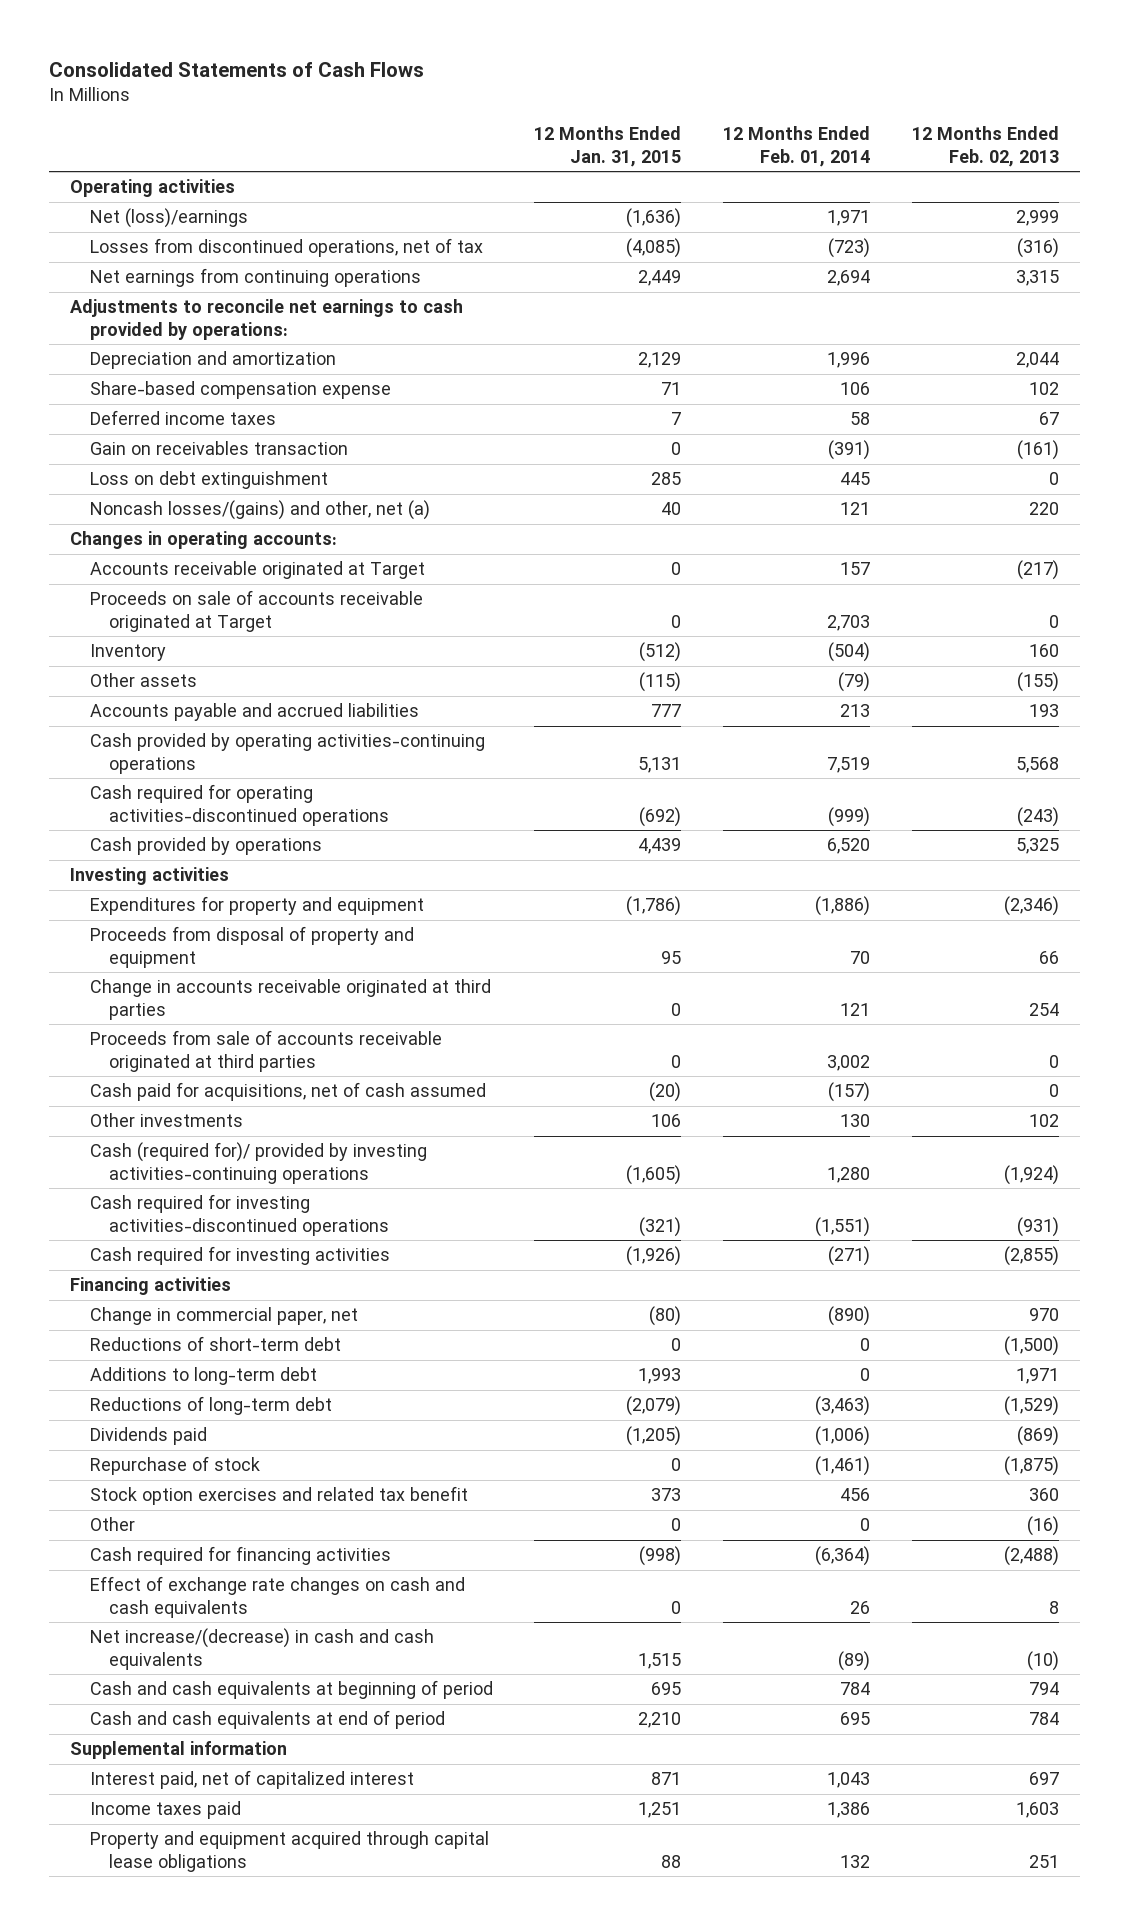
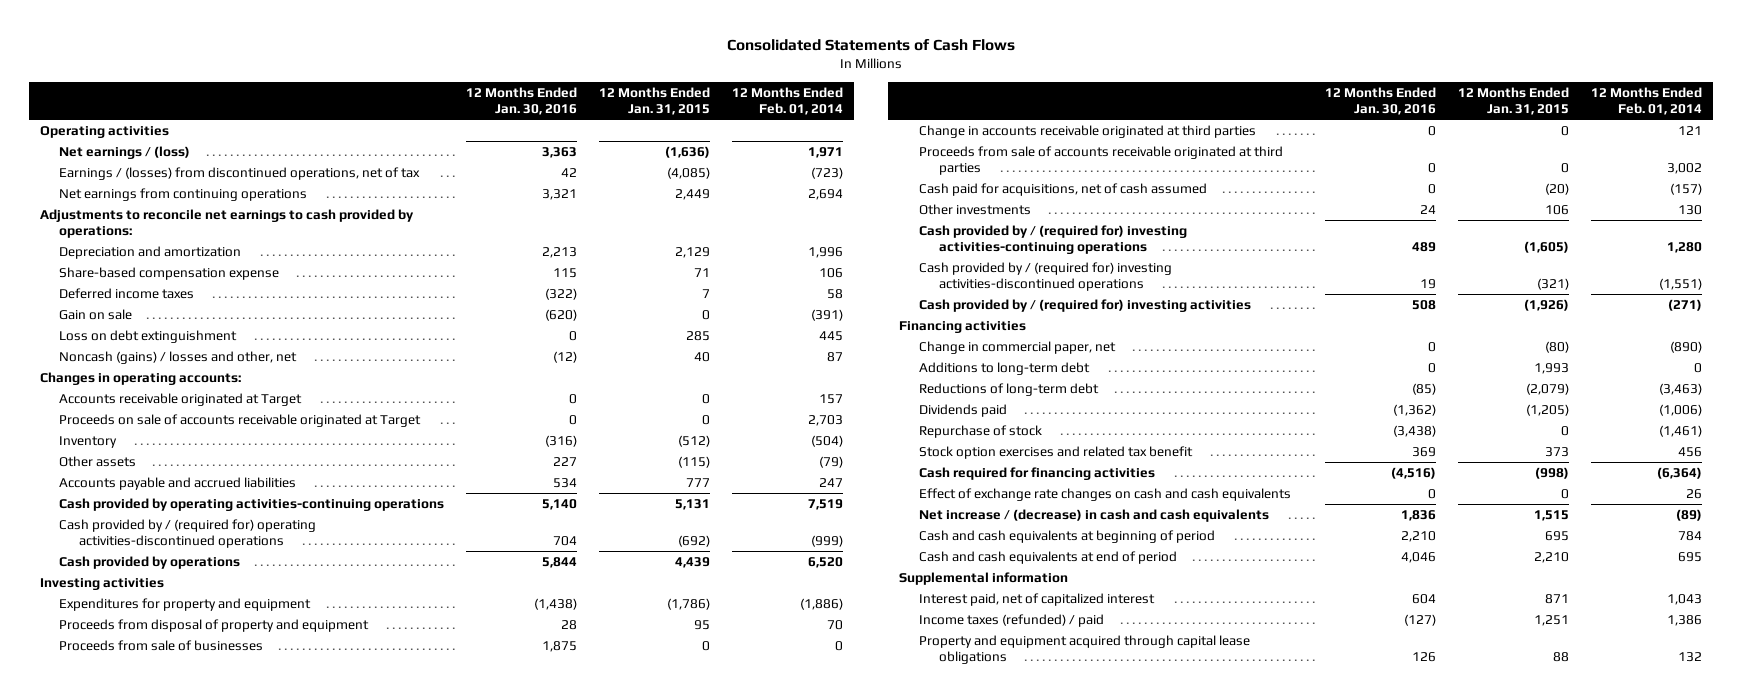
[911,125,1059,167] 12 Months Ended Feb. 02, 2013 -> none
none -> [466,86,578,116] 12 Months Ended Jan. 30, 2016
[89,208,248,229] Net (loss)/earnings -> [59,145,191,159] Net earnings / (loss)
[89,238,483,258] Losses from discontinued operations, net of tax -> [59,166,421,180] Earnings / (losses) from discontinued operations, net of tax
[89,441,348,456] Gain on receivables transaction -> [59,308,133,320] Gain on sale
[89,500,430,521] Noncash losses/(gains) and other, net (a) -> [59,350,298,364] Noncash (gains) / losses and other, net
[840,502,871,516] 121 -> [826,351,843,362] 87
[840,704,871,718] 213 -> [818,477,843,487] 247
[89,784,390,826] Cash required for operating activities-discontinued operations -> [59,518,317,549] Cash provided by / (required for) operating activities-discontinued operations
none -> [59,639,264,651] Proceeds from sale of businesses
[89,1142,427,1184] Cash (required for)/ provided by investing activities-continuing operations -> [918,224,1187,255] Cash provided by / (required for) investing activities-continuing operations
[89,1194,390,1236] Cash required for investing activities-discontinued operations -> [918,261,1172,292] Cash provided by / (required for) investing activities-discontinued operations
[89,1246,390,1266] Cash required for investing activities -> [918,298,1251,312] Cash provided by / (required for) investing activities
[89,1336,341,1352] Reductions of short-term debt -> none
[89,1517,135,1532] Other -> none
[89,1628,434,1670] Net increase/(decrease) in cash and cash equivalents -> [918,508,1269,522] Net increase / (decrease) in cash and cash equivalents
[89,1801,241,1820] Income taxes paid -> [918,613,1104,627] Income taxes (refunded) / paid

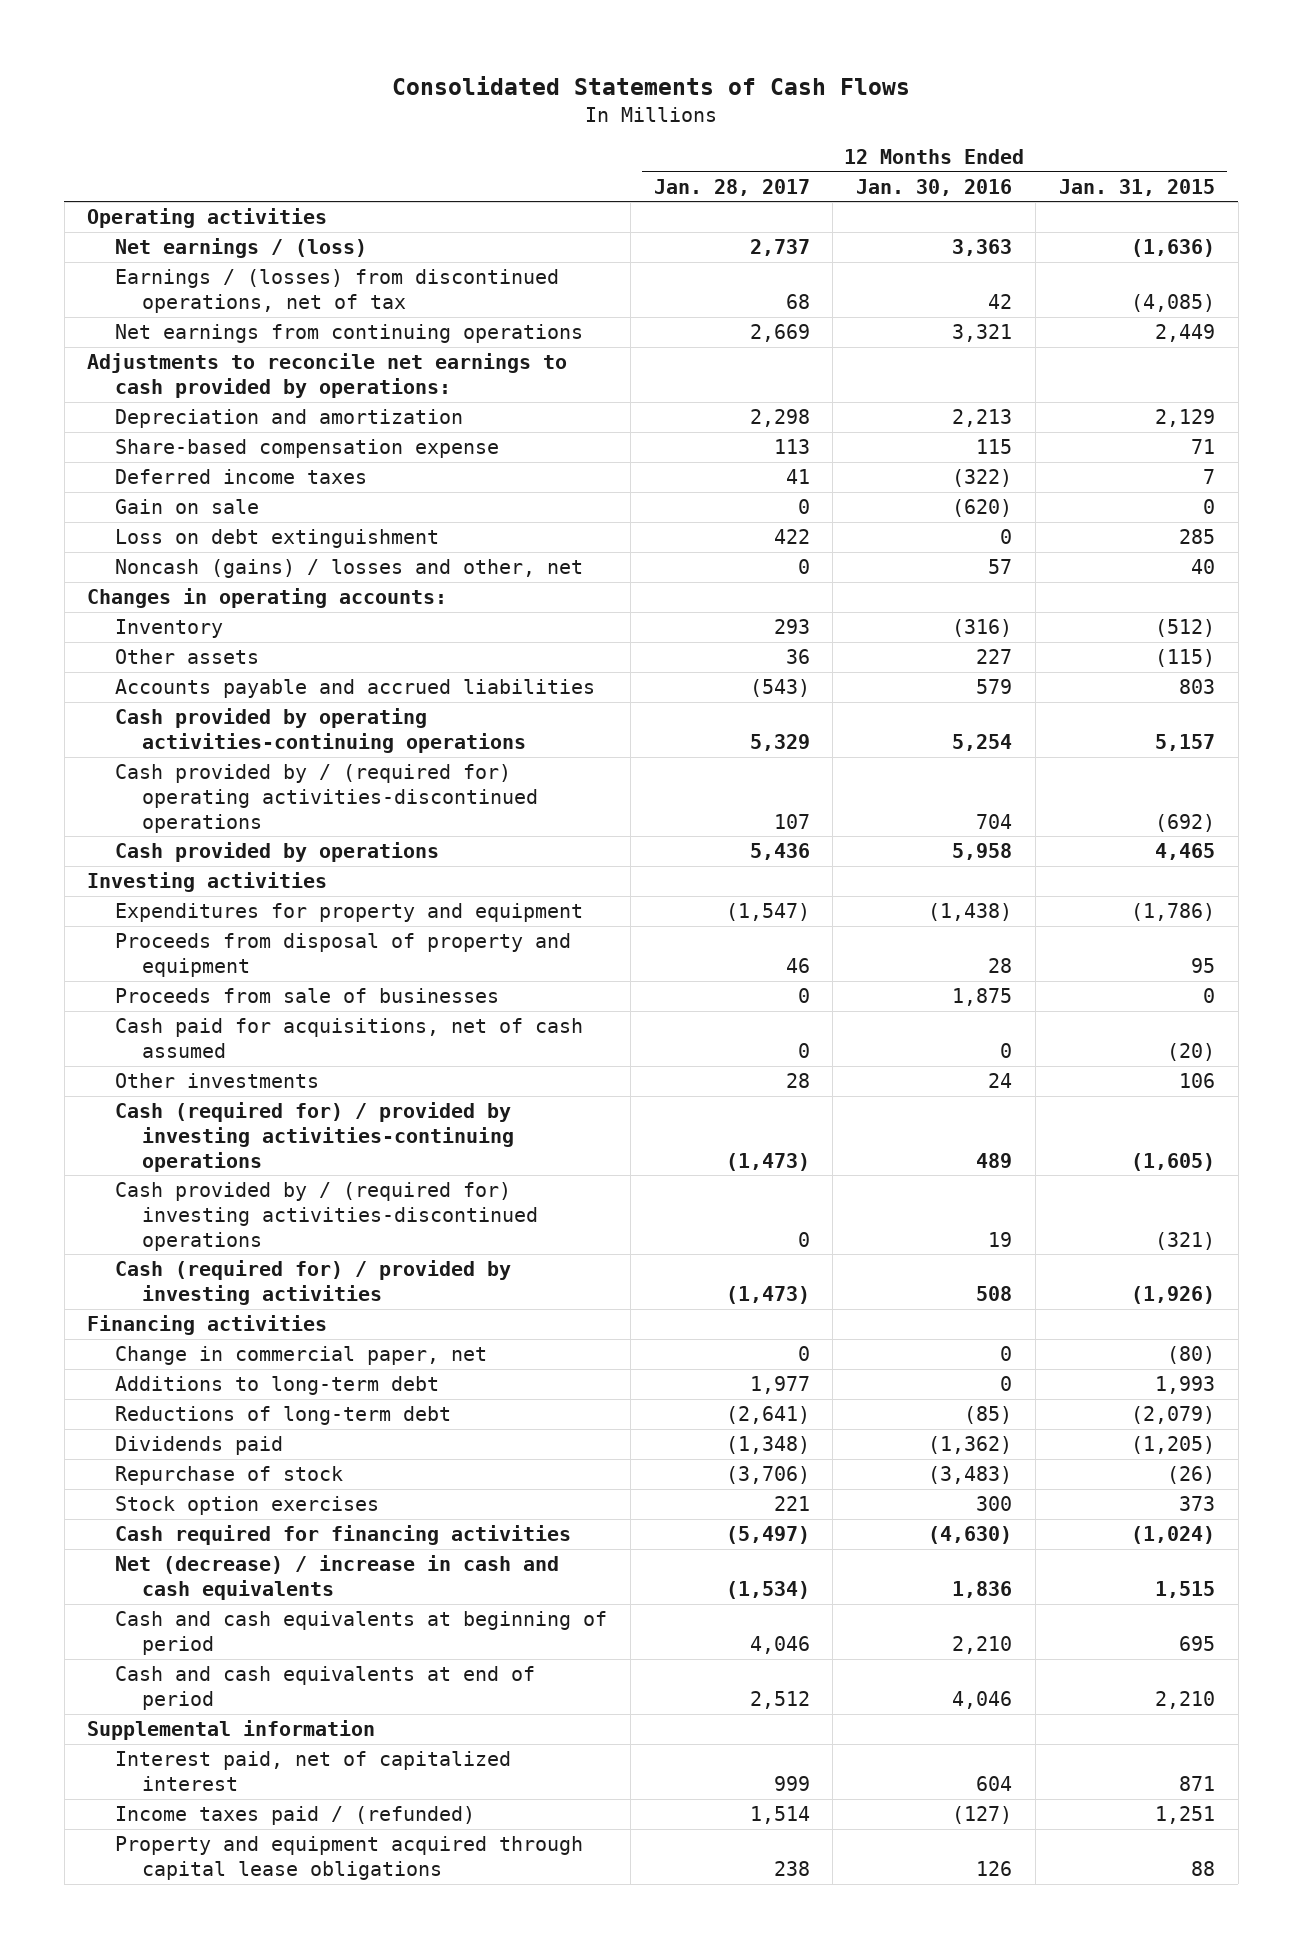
[731,86,843,116] 12 Months Ended Feb. 01, 2014 -> none
none -> [653,178,810,196] Jan. 28, 2017
[553,350,578,363] (12) -> [988,559,1013,575] 57
[59,392,303,406] Accounts receivable originated at Target -> none
[59,413,422,427] Proceeds on sale of accounts receivable originated at Target -> none
[553,477,578,488] 534 -> [976,679,1013,695] 579
[686,477,711,487] 777 -> [1179,679,1216,695] 803
[542,498,578,510] 5,140 -> [952,733,1013,751] 5,254
[675,498,711,510] 5,131 -> [1155,733,1216,751] 5,157
[542,556,578,568] 5,844 -> [952,843,1013,861] 5,958
[675,556,711,568] 4,439 -> [1155,843,1216,861] 4,465
[918,124,1256,138] Change in accounts receivable originated at third parties -> none
[918,145,1283,176] Proceeds from sale of accounts receivable originated at third parties -> none
[918,224,1187,255] Cash provided by / (required for) investing activities-continuing operations -> [114,1102,515,1172] Cash (required for) / provided by investing activities-continuing operations
[918,298,1251,312] Cash provided by / (required for) investing activities -> [114,1260,511,1305] Cash (required for) / provided by investing activities
[918,487,1291,501] Effect of exchange rate changes on cash and cash equivalents -> none
[1393,424,1437,437] (3,438) -> [928,1466,1013,1485] (3,483)
[1561,425,1570,436] 0 -> [1167,1466,1216,1485] (26)
[918,445,1193,459] Stock option exercises and related tax benefit -> [114,1496,379,1516] Stock option exercises
[1412,446,1437,457] 369 -> [976,1496,1013,1512] 300
[1391,466,1437,479] (4,516) -> [928,1526,1013,1545] (4,630)
[1535,466,1570,479] (998) -> [1131,1526,1216,1545] (1,024)
[918,508,1269,522] Net increase / (decrease) in cash and cash equivalents -> [114,1555,559,1600] Net (decrease) / increase in cash and cash equivalents
[918,613,1104,627] Income taxes (refunded) / paid -> [114,1806,475,1826] Income taxes paid / (refunded)

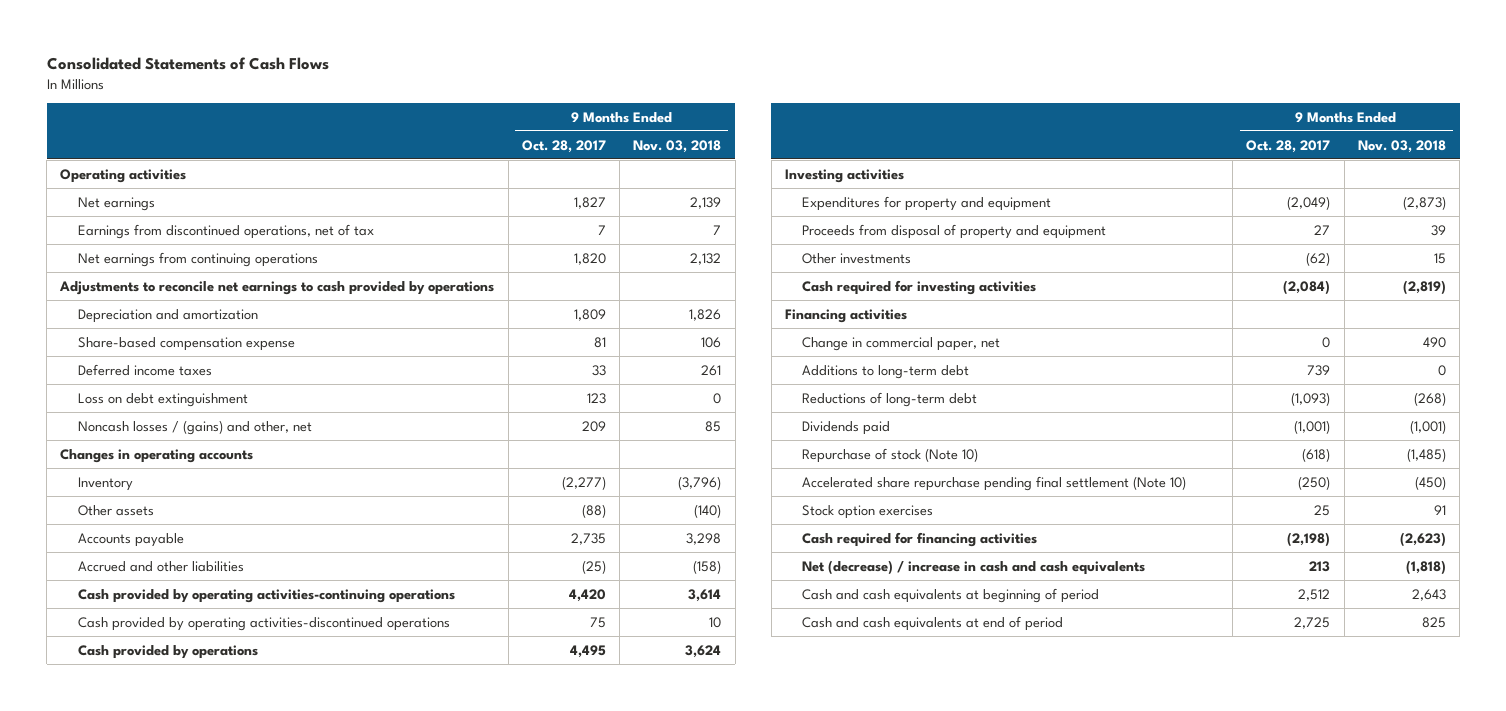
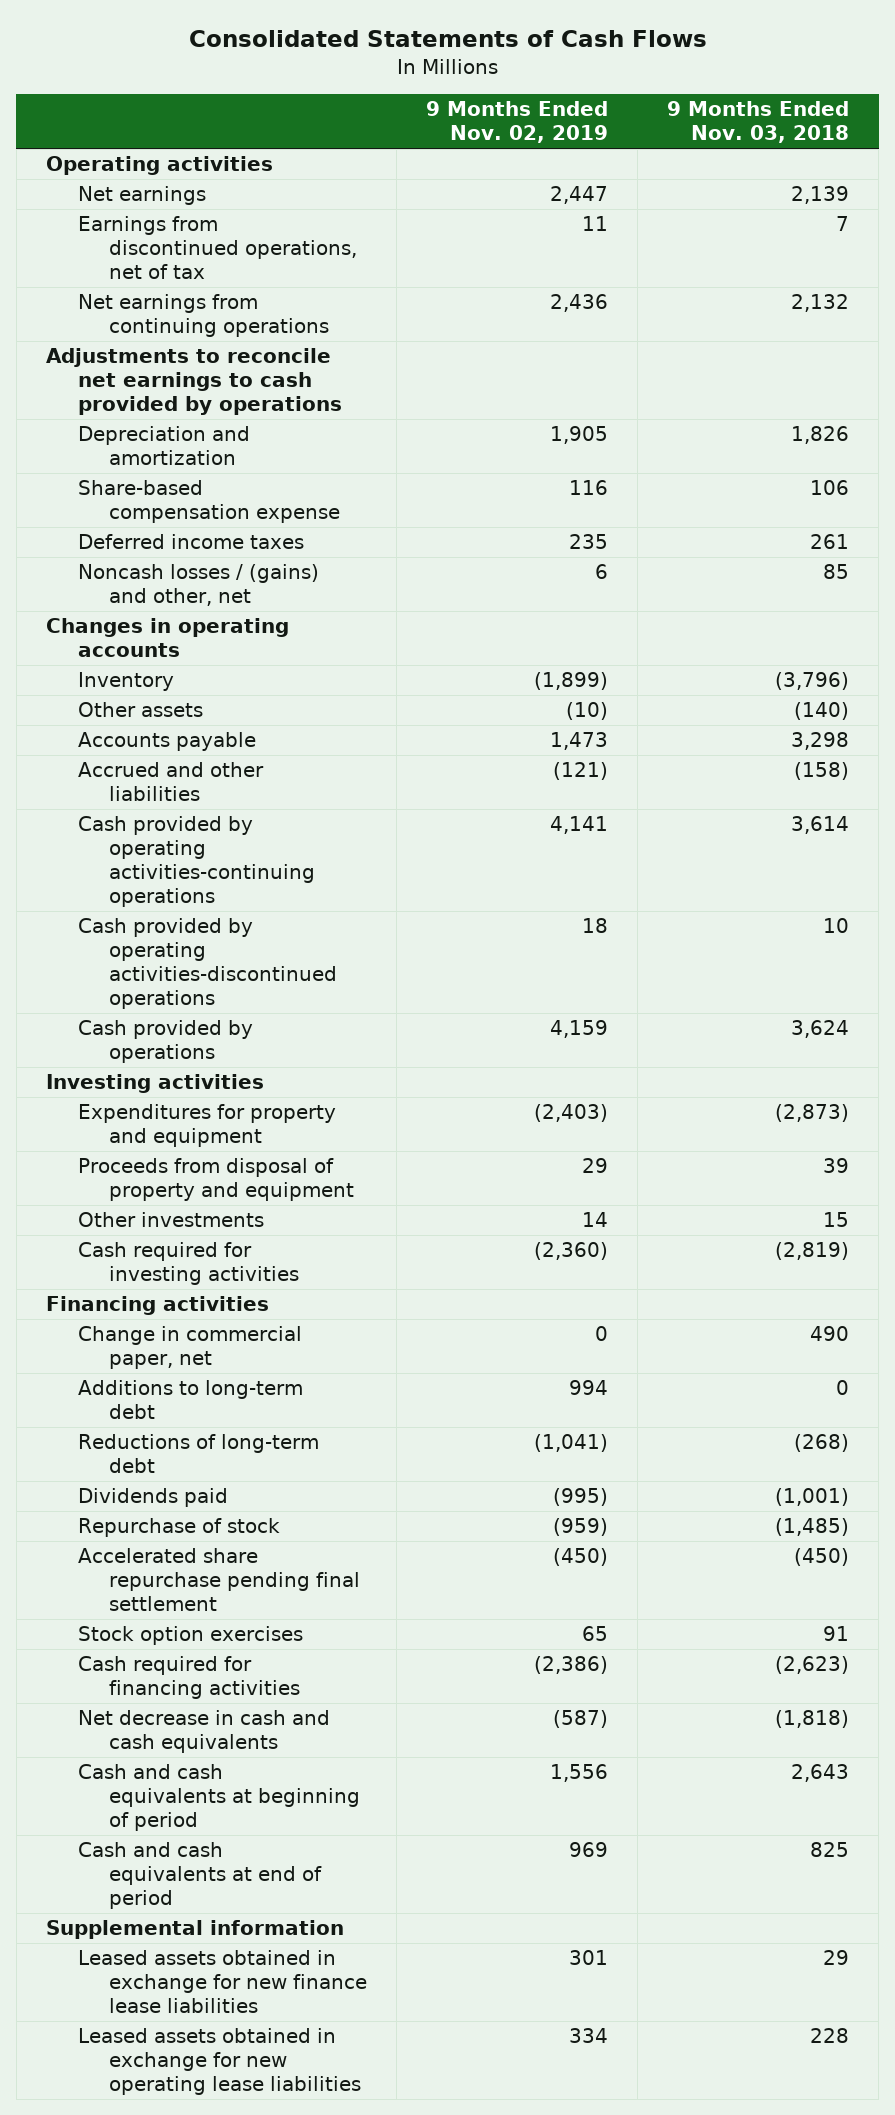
[521,139,606,153] Oct. 28, 2017 -> none
none -> [426,101,609,144] 9 Months Ended Nov. 02, 2019
[77,392,248,407] Loss on debt extinguishment -> none
[802,447,979,463] Repurchase of stock (Note 10) -> [77,1518,280,1538] Repurchase of stock
[802,475,1187,491] Accelerated share repurchase pending final settlement (Note 10) -> [77,1548,361,1612] Accelerated share repurchase pending final settlement
[802,559,1146,575] Net (decrease) / increase in cash and cash equivalents -> [77,1710,330,1754] Net decrease in cash and cash equivalents
none -> [46,1920,345,1940] Supplemental information
none -> [77,1950,368,2014] Leased assets obtained in exchange for new finance lease liabilities
none -> [77,2028,362,2096] Leased assets obtained in exchange for new operating lease liabilities

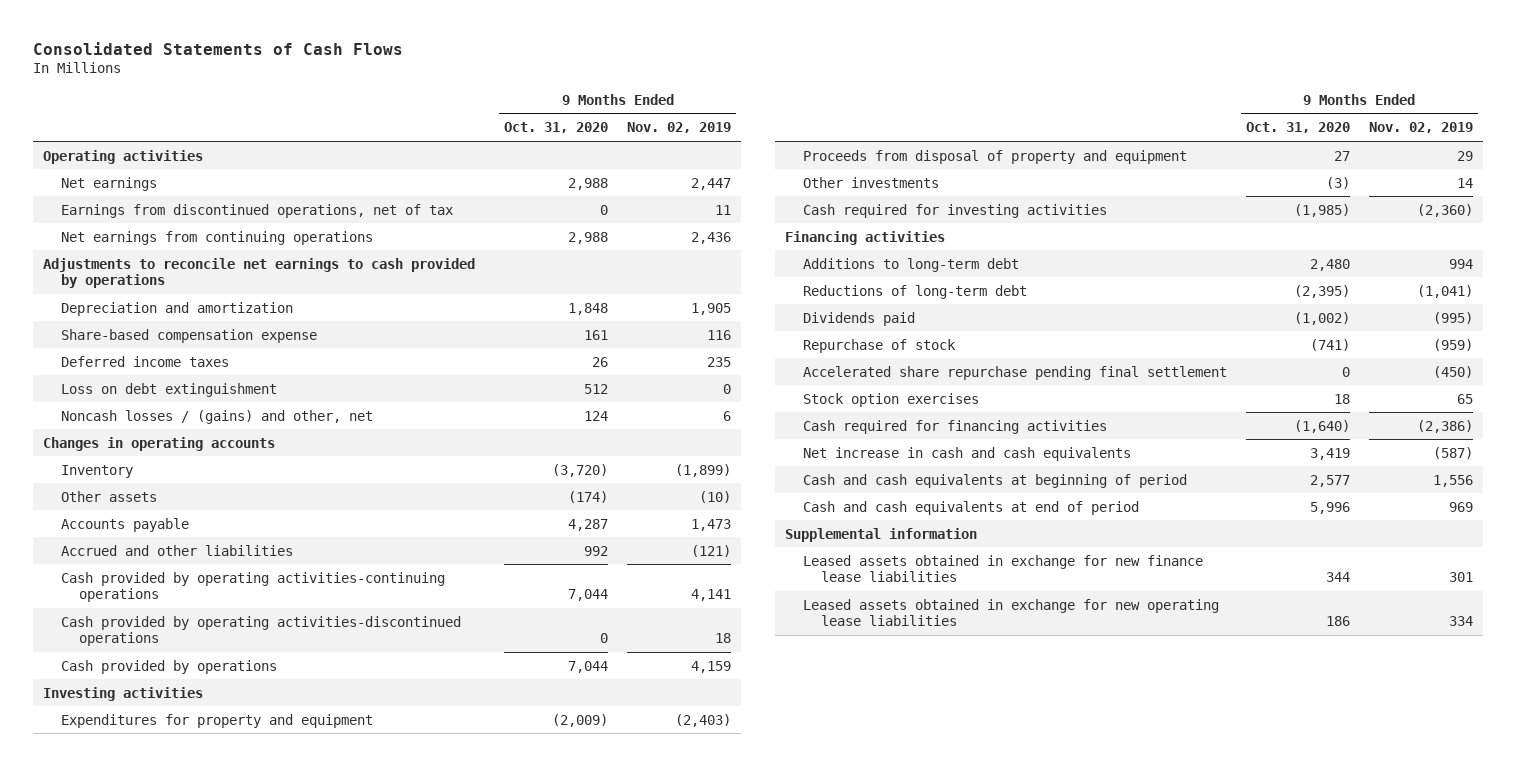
[667,101,850,144] 9 Months Ended Nov. 03, 2018 -> none
none -> [504,122,609,134] Oct. 31, 2020
none -> [60,382,277,397] Loss on debt extinguishment
[77,1326,302,1370] Change in commercial paper, net -> none
[77,1710,330,1754] Net decrease in cash and cash equivalents -> [802,446,1131,461] Net increase in cash and cash equivalents

